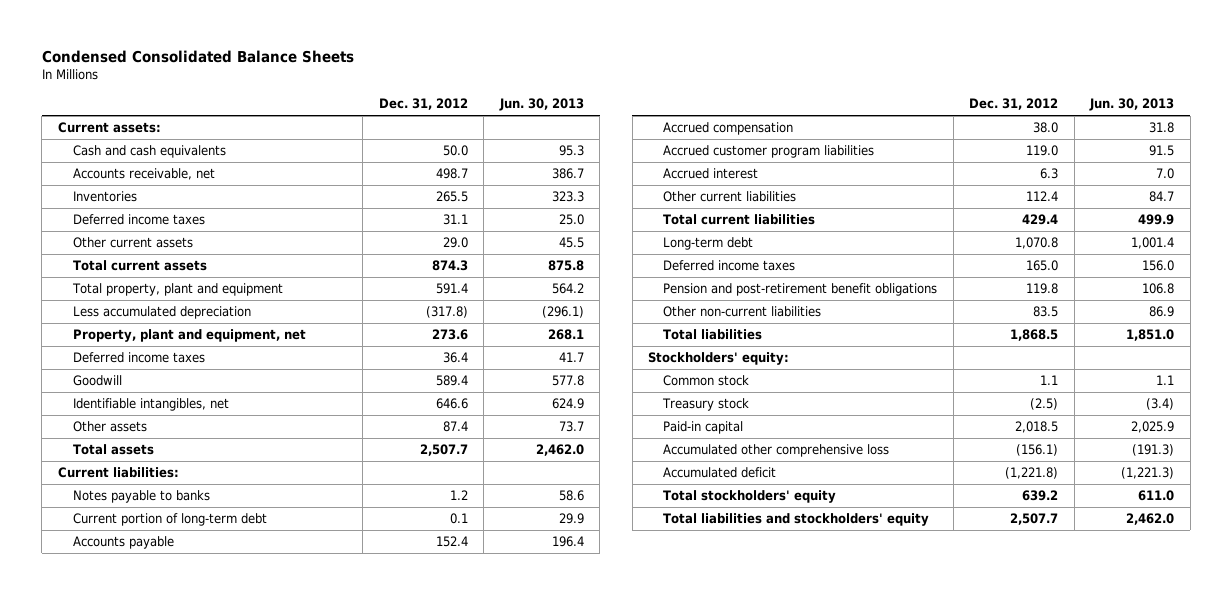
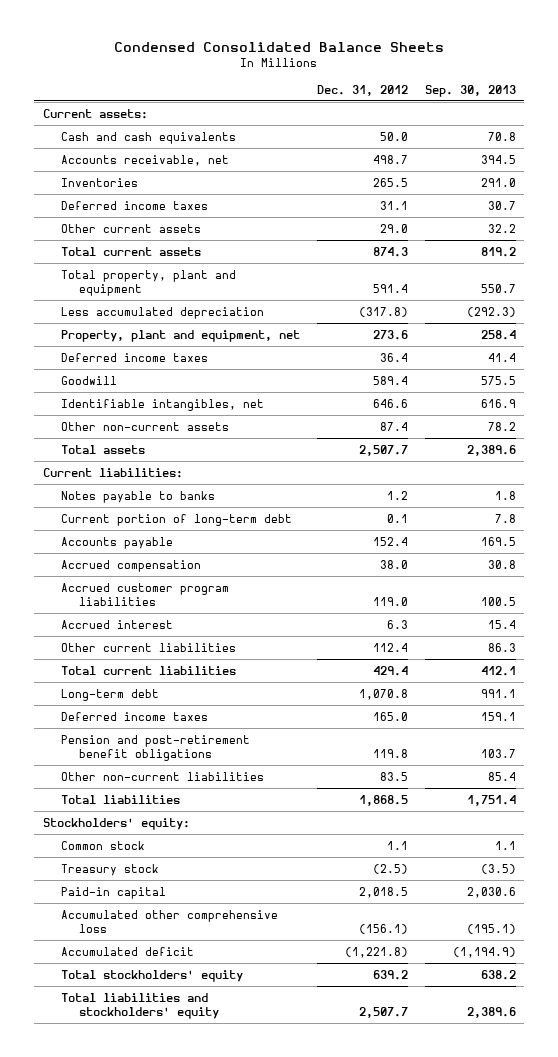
[498,98,584,112] Jun. 30, 2013 -> none
none -> [424,84,516,97] Sep. 30, 2013
[73,421,148,433] Other assets -> [60,421,229,431] Other non-current assets

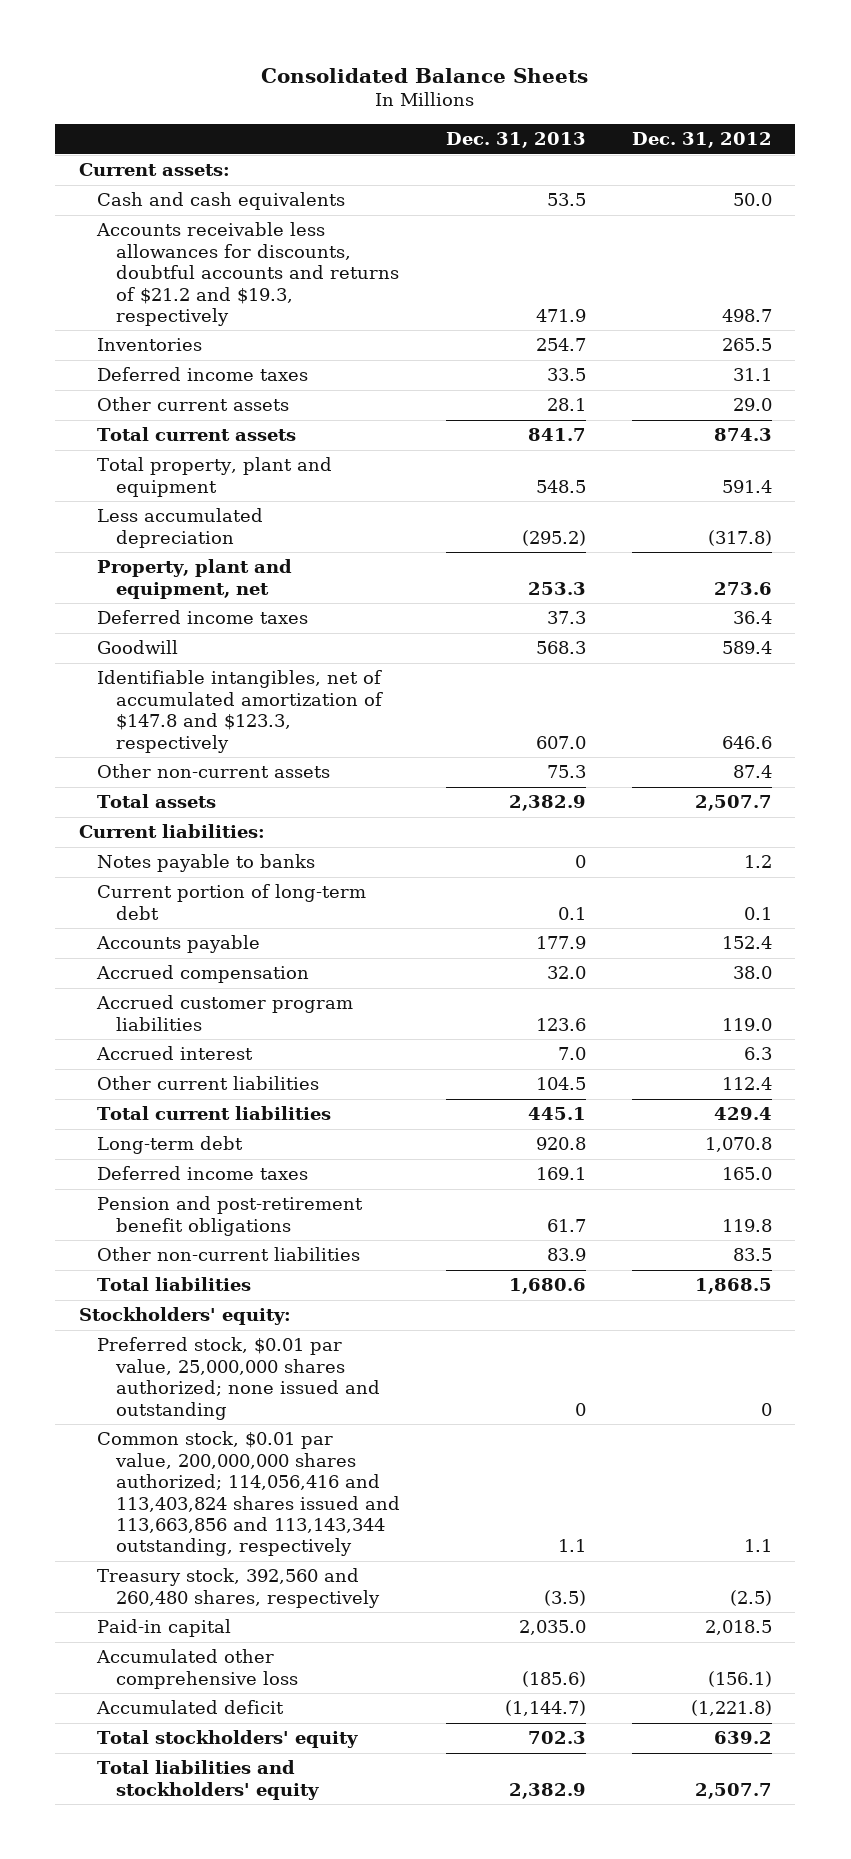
[114,41,445,52] Condensed Consolidated Balance Sheets -> [261,67,589,83] Consolidated Balance Sheets
[424,84,516,97] Sep. 30, 2013 -> none
none -> [446,132,587,149] Dec. 31, 2013
[60,154,229,166] Accounts receivable, net -> [96,222,399,326] Accounts receivable less allowances for discounts, doubtful accounts and returns of $21.2 and $19.3, respectively
[60,398,264,411] Identifiable intangibles, net -> [97,670,383,753] Identifiable intangibles, net of accumulated amortization of $147.8 and $123.3, respectively
none -> [97,1337,380,1420] Preferred stock, $0.01 par value, 25,000,000 shares authorized; none issued and outstanding
[60,840,145,850] Common stock -> [97,1431,400,1557] Common stock, $0.01 par value, 200,000,000 shares authorized; 114,056,416 and 113,403,824 shares issued and 113,663,856 and 113,143,344 outstanding, respectively
[60,863,159,876] Treasury stock -> [97,1568,380,1608] Treasury stock, 392,560 and 260,480 shares, respectively

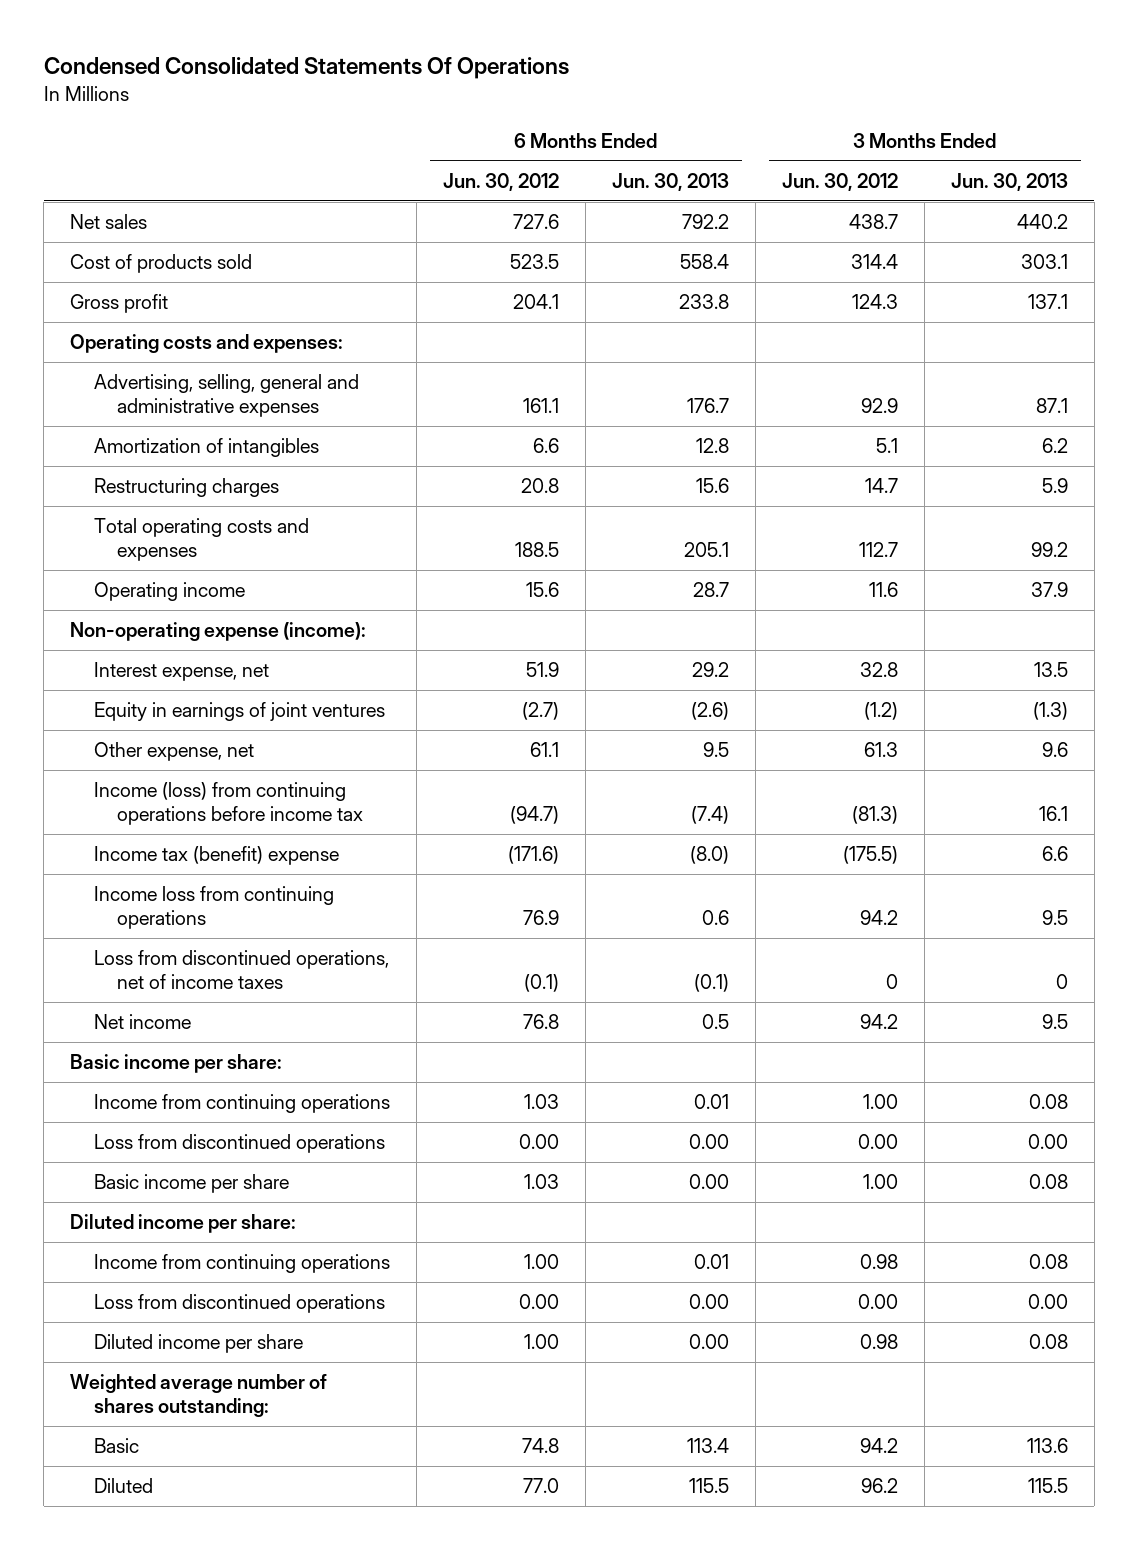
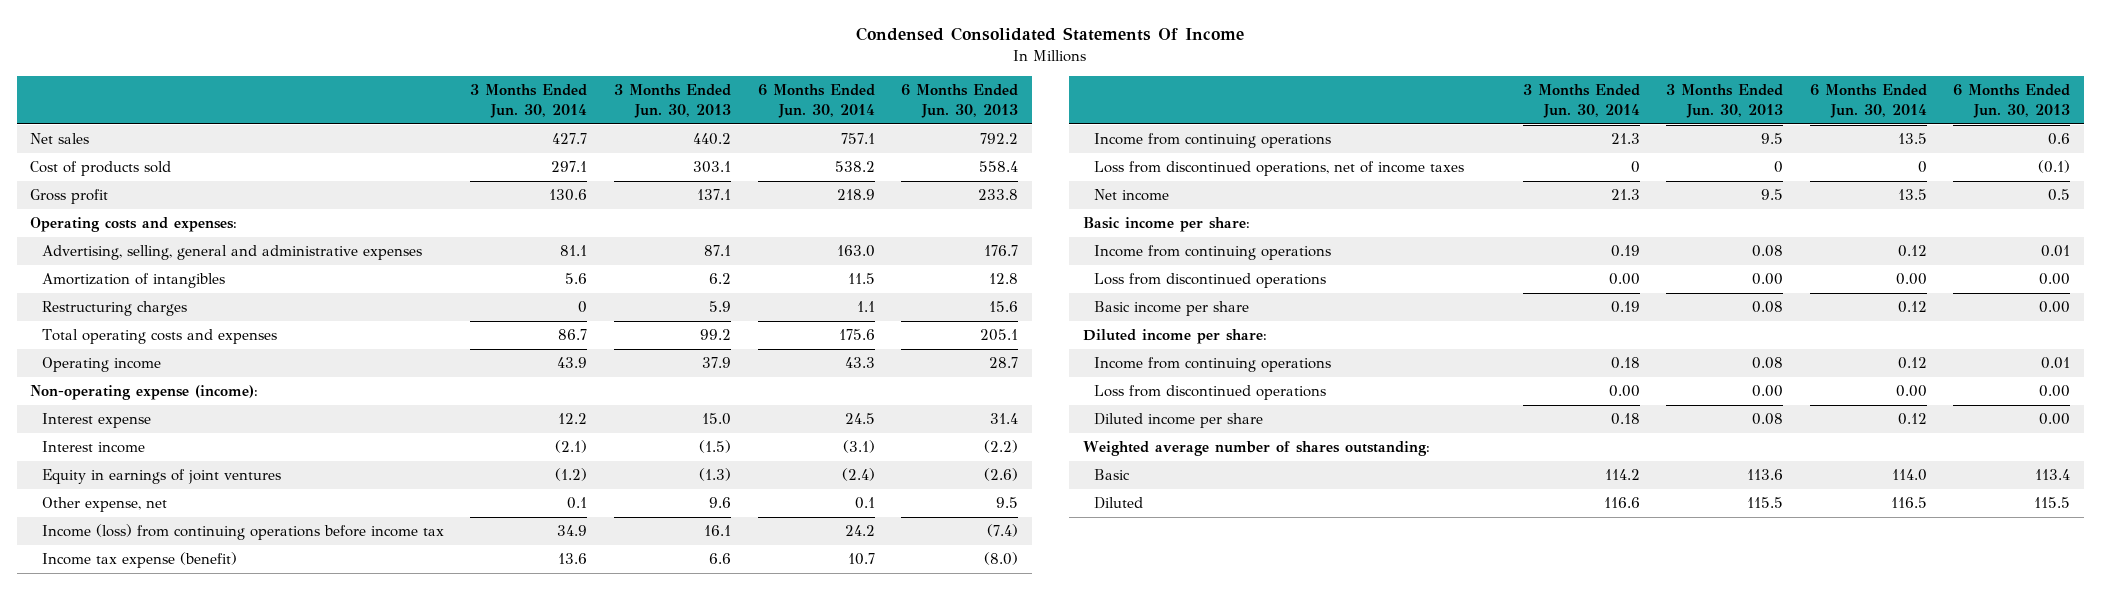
[43,57,569,80] Condensed Consolidated Statements Of Operations -> [856,27,1245,42] Condensed Consolidated Statements Of Income
[442,172,559,191] Jun. 30, 2012 -> none
[781,172,898,191] Jun. 30, 2012 -> none
none -> [470,84,588,118] 3 Months Ended Jun. 30, 2014
none -> [757,84,875,118] 6 Months Ended Jun. 30, 2014
[93,662,269,682] Interest expense, net -> [41,413,151,429] Interest expense
[691,662,729,678] 29.2 -> [990,413,1019,425] 31.4
[1033,662,1068,678] 13.5 -> [701,413,731,426] 15.0
none -> [41,441,145,454] Interest income
[93,846,339,866] Income tax (benefit) expense -> [41,552,237,569] Income tax expense (benefit)
[93,886,334,930] Income loss from continuing operations -> [1093,133,1331,149] Income from continuing operations

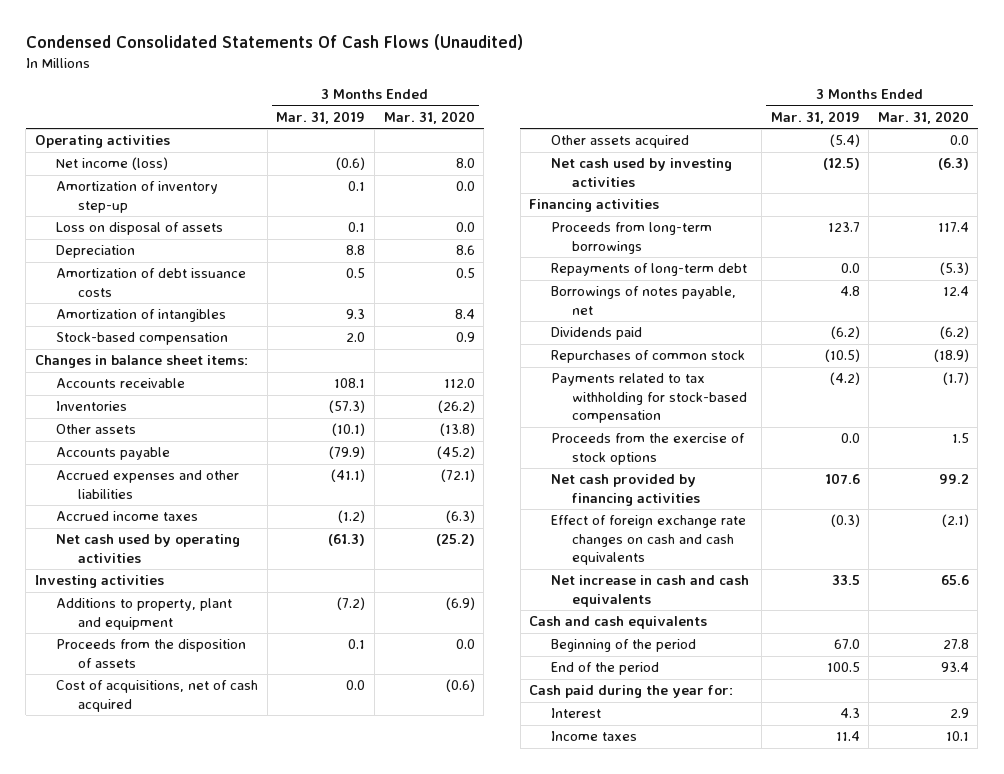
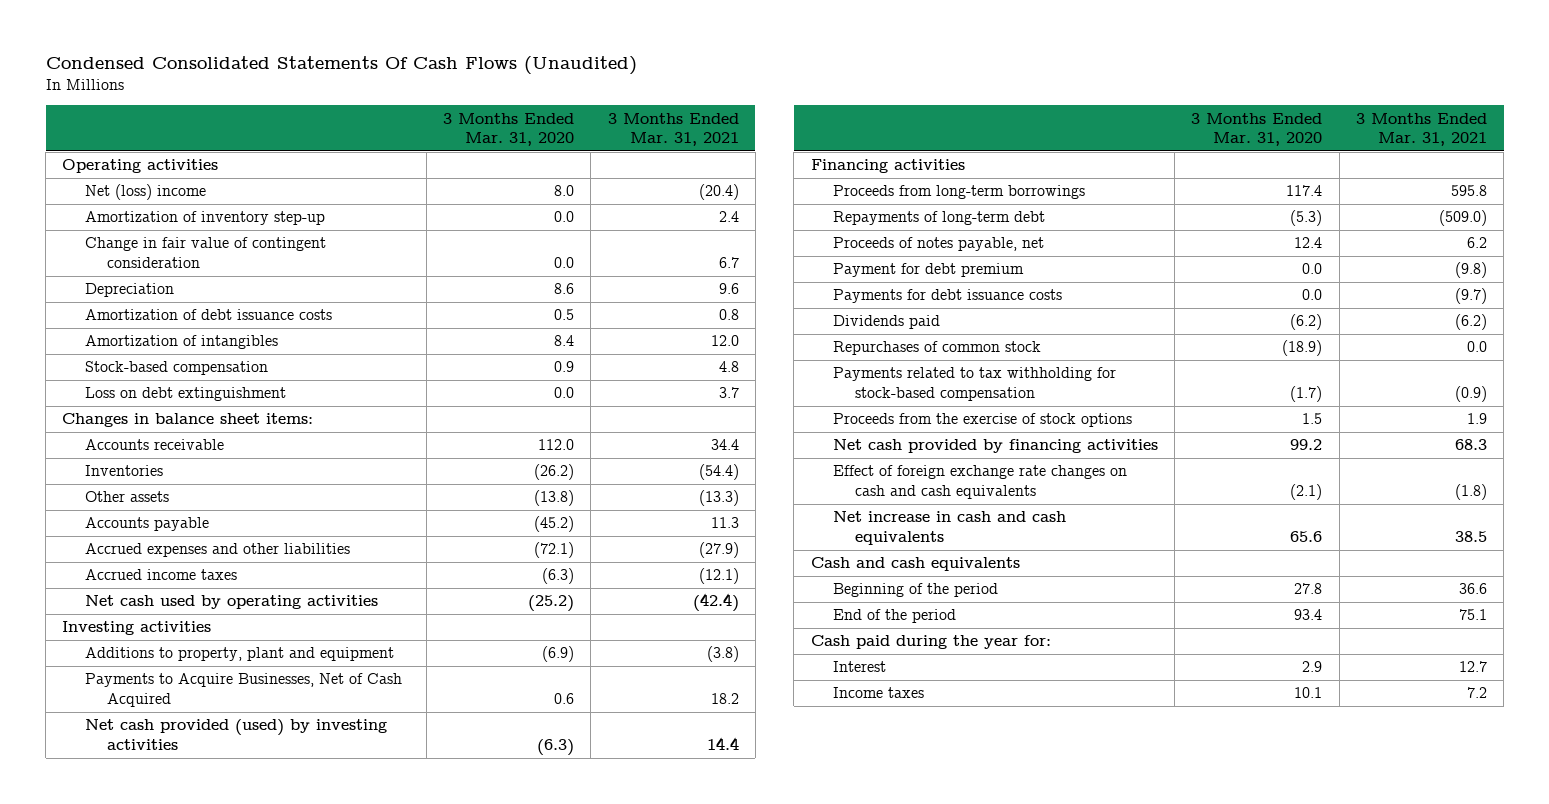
[276,110,366,124] Mar. 31, 2019 -> none
none -> [607,112,739,147] 3 Months Ended Mar. 31, 2021
[56,157,169,171] Net income (loss) -> [84,184,206,201] Net (loss) income
[56,222,224,236] Loss on disposal of assets -> none
none -> [84,237,326,268] Change in fair value of contingent consideration
none -> [84,387,286,402] Loss on debt extinguishment
[56,639,247,668] Proceeds from the disposition of assets -> none
[550,135,689,149] Other assets acquired -> none
[56,680,259,712] Cost of acquisitions, net of cash acquired -> [84,673,402,707] Payments to Acquire Businesses, Net of Cash Acquired
[445,679,475,693] (0.6) -> [554,692,575,704] 0.6
[550,158,732,187] Net cash used by investing activities -> [84,719,387,750] Net cash provided (used) by investing activities
[550,286,736,315] Borrowings of notes payable, net -> [832,237,1044,252] Proceeds of notes payable, net
none -> [832,263,1024,278] Payment for debt premium
none -> [832,289,1062,304] Payments for debt issuance costs

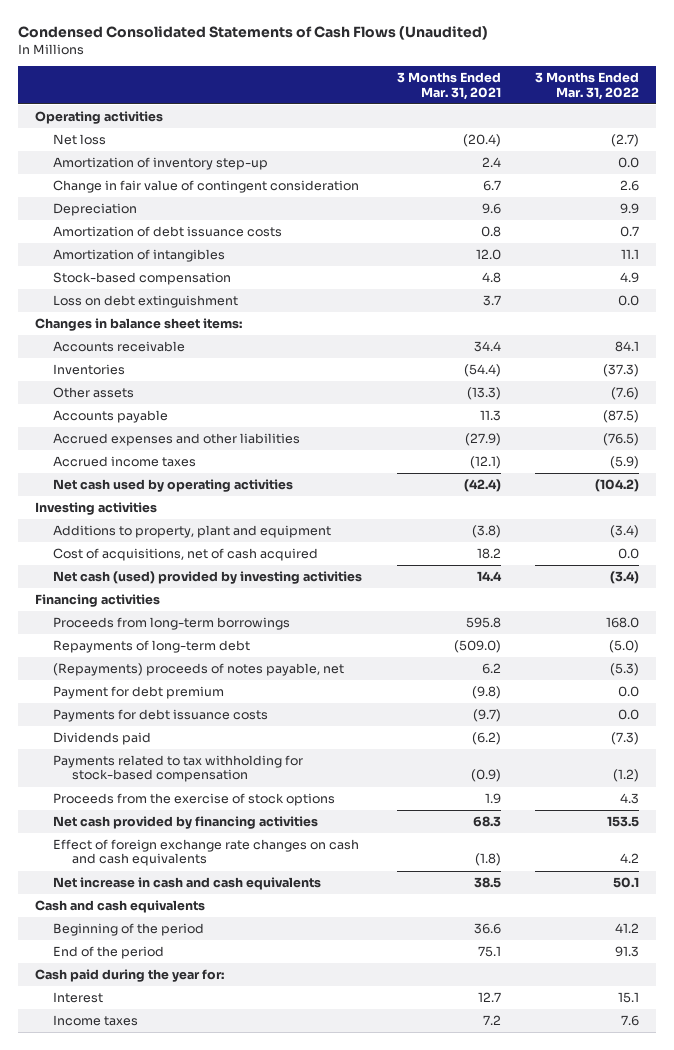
[45,56,637,76] Condensed Consolidated Statements Of Cash Flows (Unaudited) -> [18,26,489,41] Condensed Consolidated Statements of Cash Flows (Unaudited)
[443,112,575,147] 3 Months Ended Mar. 31, 2020 -> none
none -> [534,72,639,100] 3 Months Ended Mar. 31, 2022
[84,184,206,201] Net (loss) income -> [53,134,107,146] Net loss
[84,673,402,707] Payments to Acquire Businesses, Net of Cash Acquired -> [53,548,319,562] Cost of acquisitions, net of cash acquired
[84,719,387,750] Net cash provided (used) by investing activities -> [53,571,363,585] Net cash (used) provided by investing activities
[832,237,1044,252] Proceeds of notes payable, net -> [53,663,345,677] (Repayments) proceeds of notes payable, net
[832,341,1041,356] Repurchases of common stock -> none

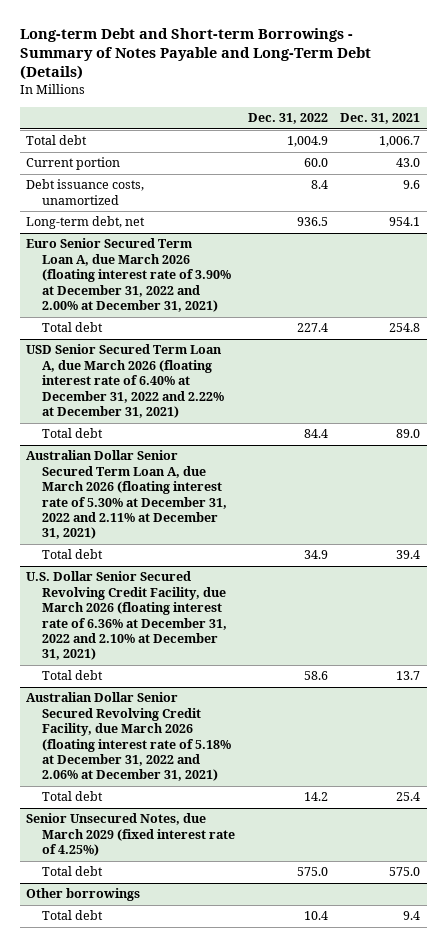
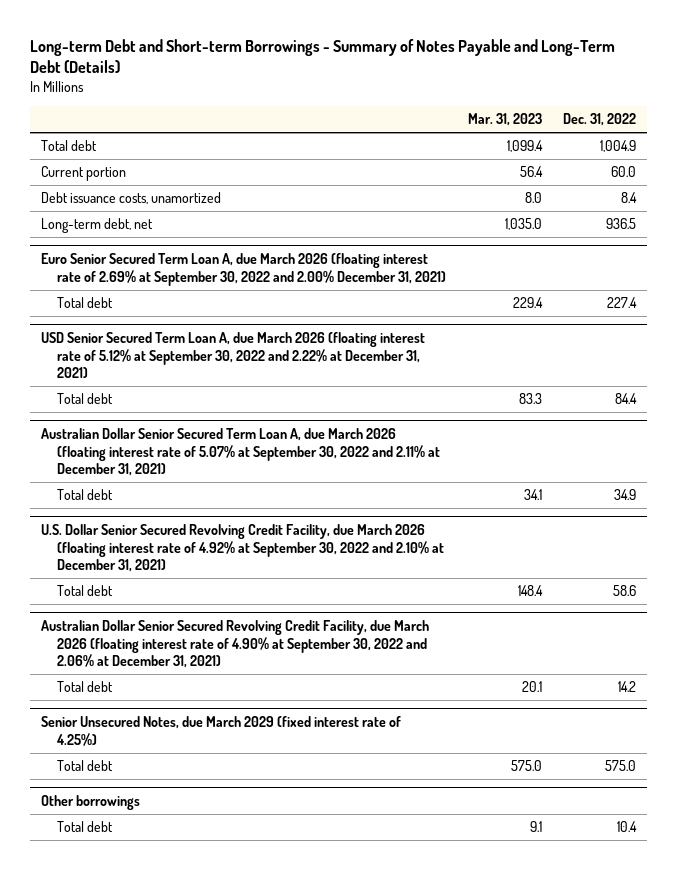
[340,113,421,125] Dec. 31, 2021 -> none
none -> [467,113,542,127] Mar. 31, 2023
[25,238,232,312] Euro Senior Secured Term Loan A, due March 2026 (floating interest rate of 3.90% at December 31, 2022 and 2.00% at December 31, 2021) -> [40,252,446,286] Euro Senior Secured Term Loan A, due March 2026 (floating interest rate of 2.69% at September 30, 2022 and 2.00% December 31, 2021)
[25,344,225,418] USD Senior Secured Term Loan A, due March 2026 (floating interest rate of 6.40% at December 31, 2022 and 2.22% at December 31, 2021) -> [40,331,425,379] USD Senior Secured Term Loan A, due March 2026 (floating interest rate of 5.12% at September 30, 2022 and 2.22% at December 31, 2021)
[25,450,228,540] Australian Dollar Senior Secured Term Loan A, due March 2026 (floating interest rate of 5.30% at December 31, 2022 and 2.11% at December 31, 2021) -> [40,427,440,477] Australian Dollar Senior Secured Term Loan A, due March 2026 (floating interest rate of 5.07% at September 30, 2022 and 2.11% at December 31, 2021)
[25,571,228,661] U.S. Dollar Senior Secured Revolving Credit Facility, due March 2026 (floating interest rate of 6.36% at December 31, 2022 and 2.10% at December 31, 2021) -> [40,523,444,573] U.S. Dollar Senior Secured Revolving Credit Facility, due March 2026 (floating interest rate of 4.92% at September 30, 2022 and 2.10% at December 31, 2021)
[25,692,232,782] Australian Dollar Senior Secured Revolving Credit Facility, due March 2026 (floating interest rate of 5.18% at December 31, 2022 and 2.06% at December 31, 2021) -> [40,619,429,669] Australian Dollar Senior Secured Revolving Credit Facility, due March 2026 (floating interest rate of 4.90% at September 30, 2022 and 2.06% at December 31, 2021)

